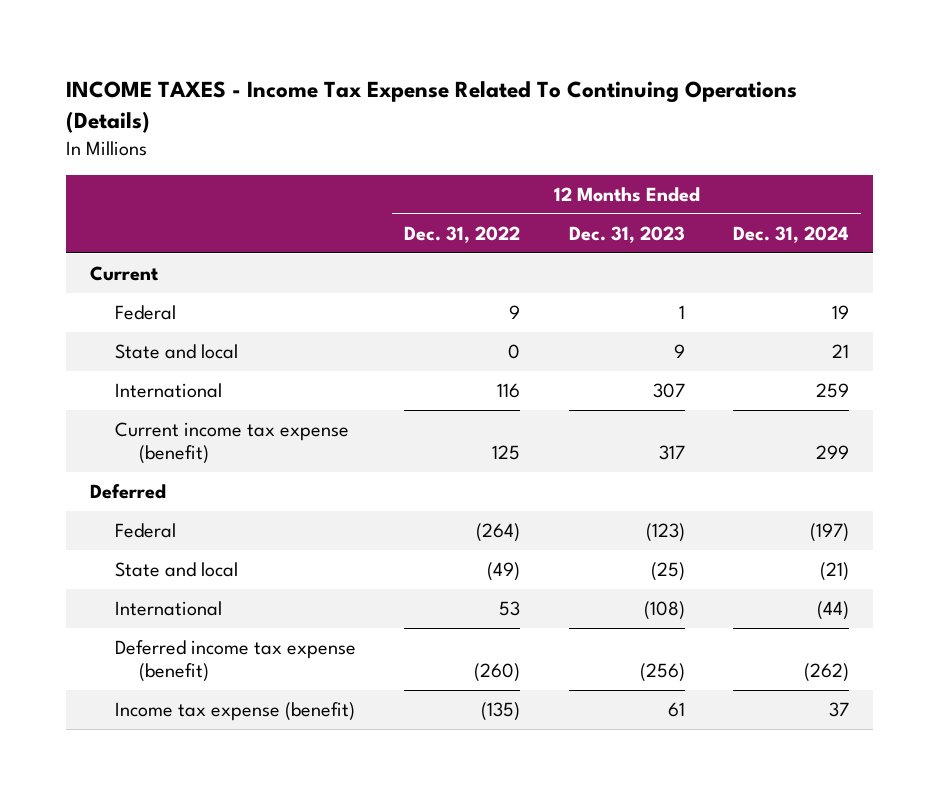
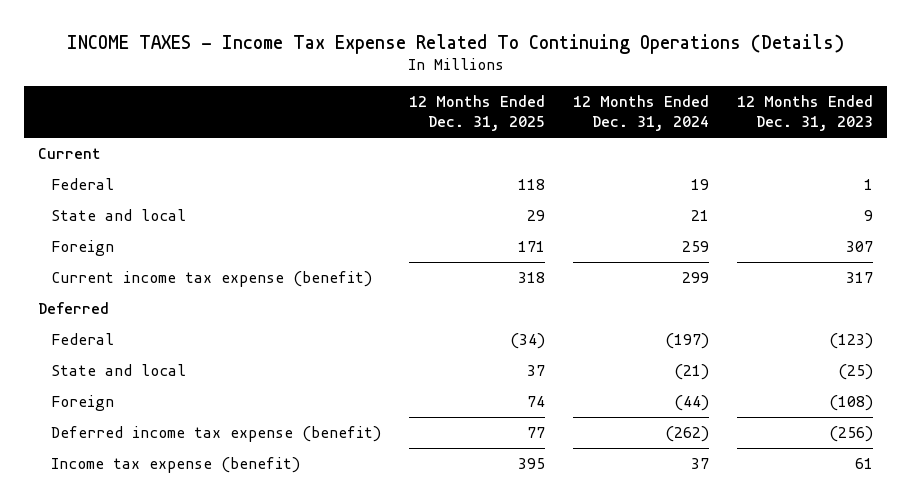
[404,225,521,243] Dec. 31, 2022 -> none
none -> [409,95,546,132] 12 Months Ended Dec. 31, 2025
[114,382,222,398] International -> [51,239,115,256] Foreign
[114,600,222,616] International -> [51,394,115,411] Foreign

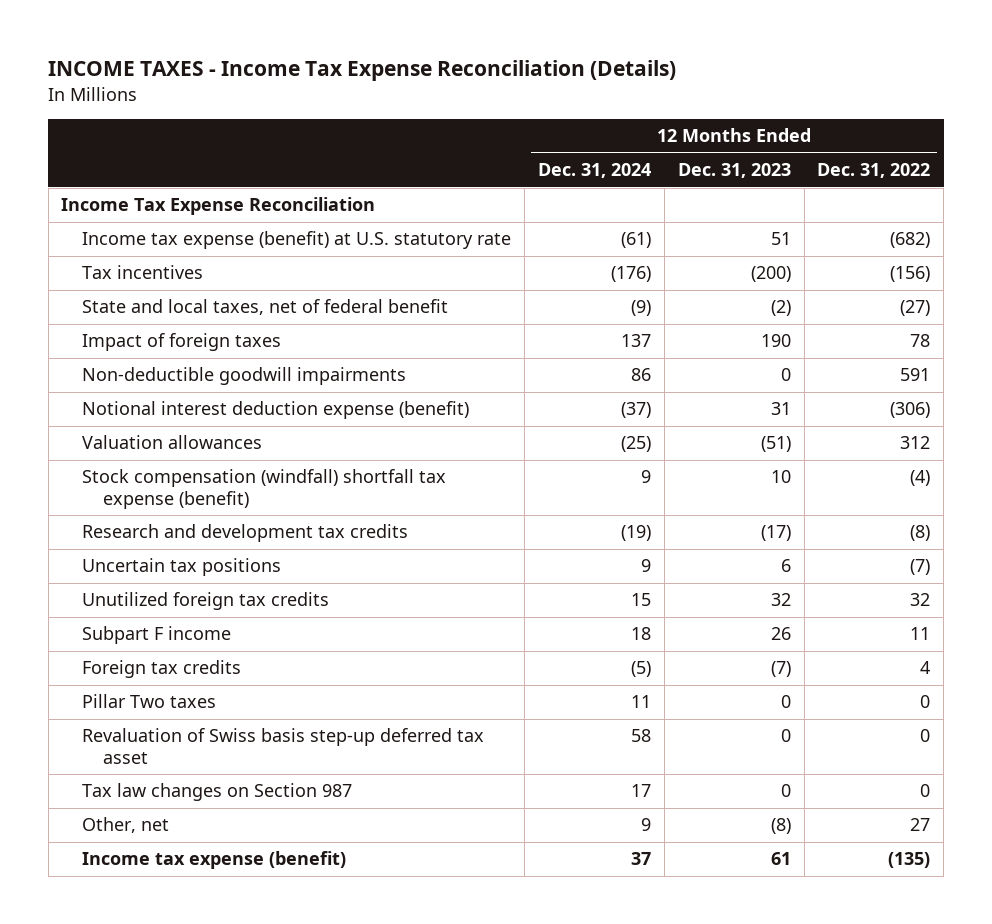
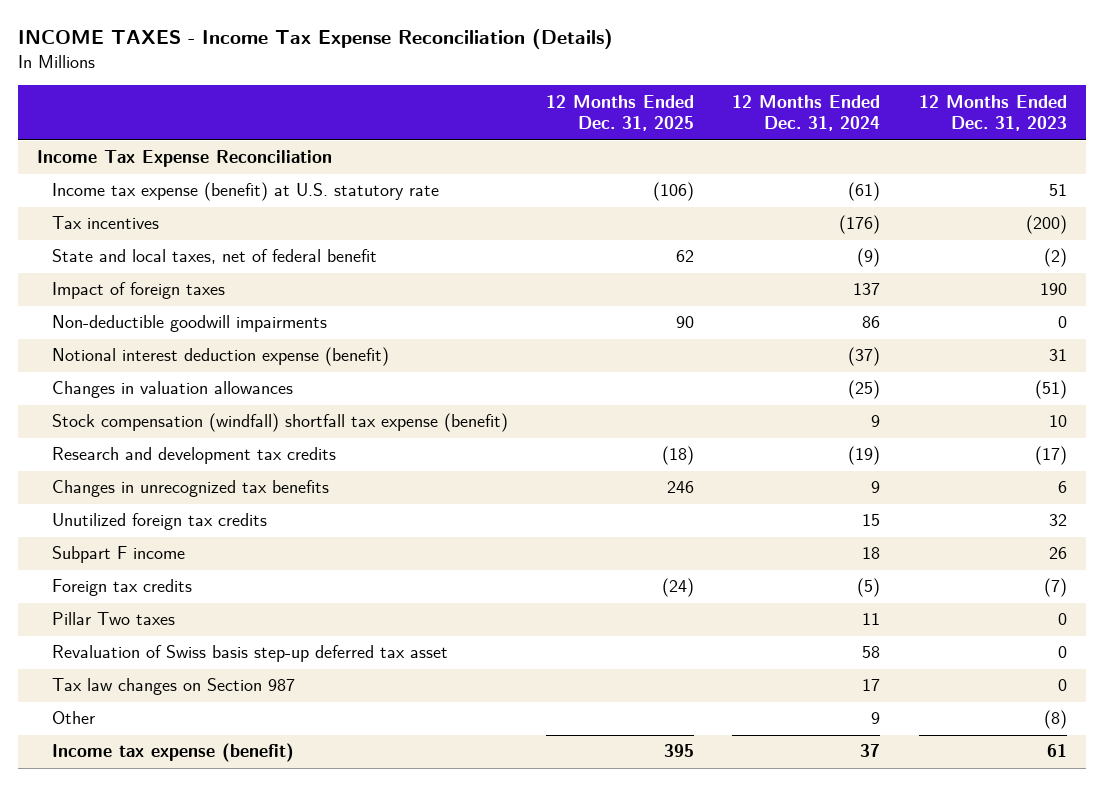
[817,163,931,179] Dec. 31, 2022 -> none
none -> [545,94,694,132] 12 Months Ended Dec. 31, 2025
[82,435,263,450] Valuation allowances -> [51,381,293,399] Changes in valuation allowances
[82,558,282,577] Uncertain tax positions -> [51,480,329,498] Changes in unrecognized tax benefits
[82,817,170,834] Other, net -> [51,711,95,725] Other

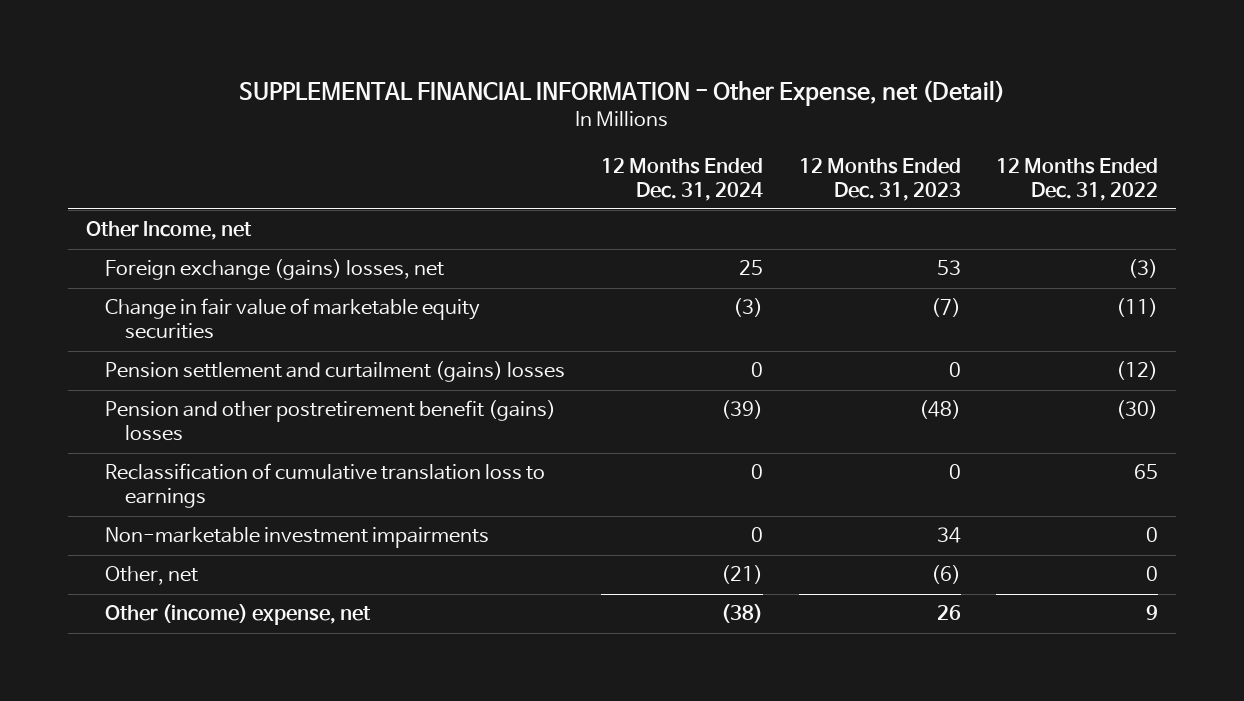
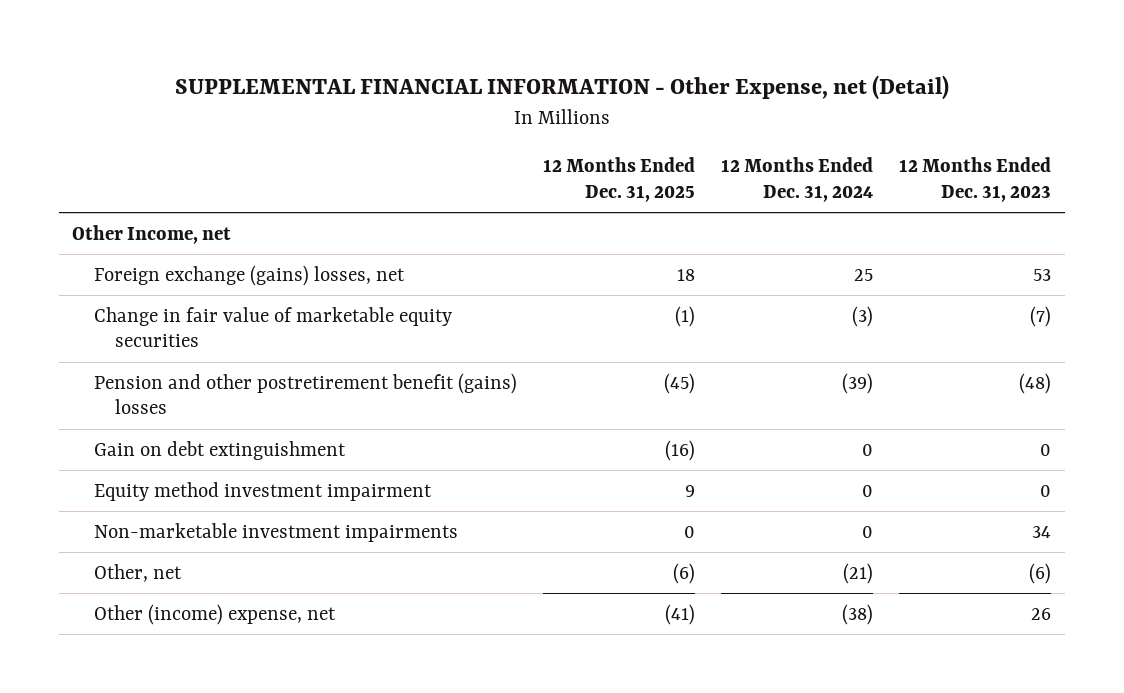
[996,157,1159,201] 12 Months Ended Dec. 31, 2022 -> none
none -> [542,157,695,203] 12 Months Ended Dec. 31, 2025
[105,361,566,383] Pension settlement and curtailment (gains) losses -> none
[105,463,546,509] Reclassification of cumulative translation loss to earnings -> none
none -> [93,440,346,460] Gain on debt extinguishment
none -> [93,481,432,501] Equity method investment impairment

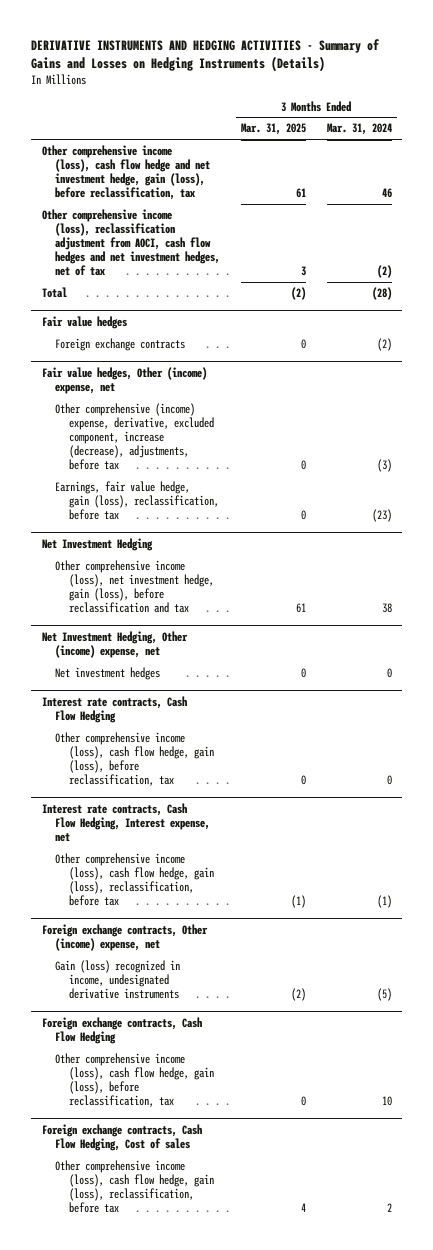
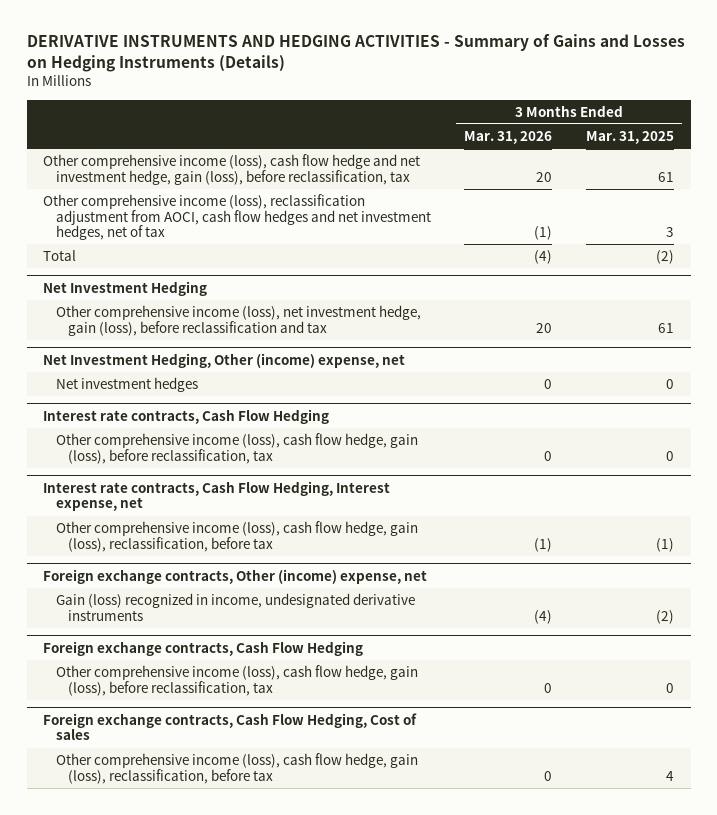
[326,123,392,136] Mar. 31, 2024 -> none
none -> [464,130,553,144] Mar. 31, 2026
[41,316,127,330] Fair value hedges -> none
[55,338,186,352] Foreign exchange contracts -> none
[41,367,207,394] Fair value hedges, Other (income) expense, net -> none
[55,403,214,470] Other comprehensive (income) expense, derivative, excluded component, increase (decrease), adjustments, before tax -> none
[55,481,219,520] Earnings, fair value hedge, gain (loss), reclassification, before tax -> none

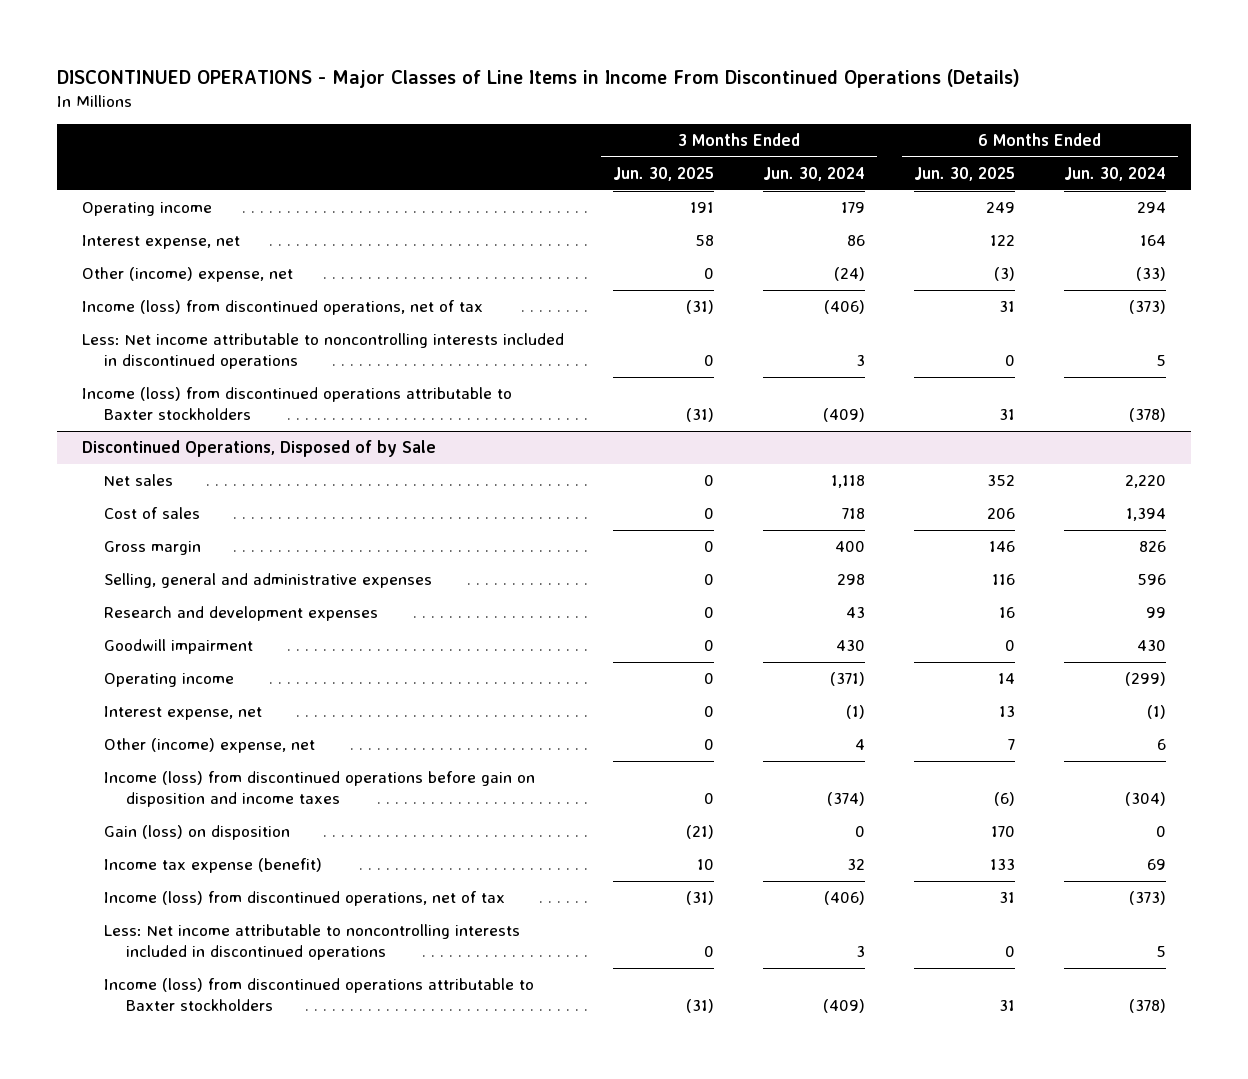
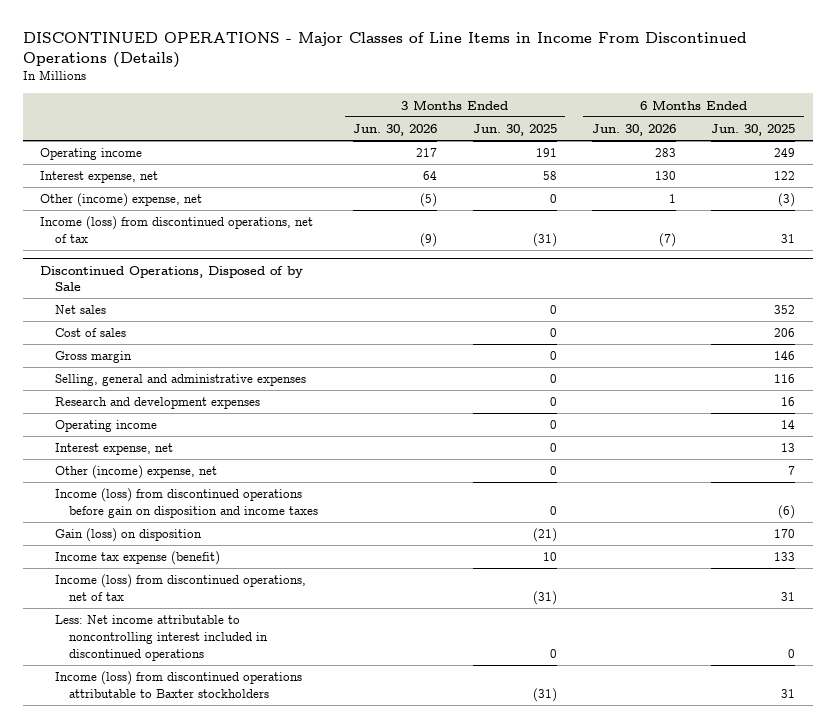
[762,166,865,181] Jun. 30, 2024 -> none
[1064,166,1167,181] Jun. 30, 2024 -> none
none -> [353,123,438,136] Jun. 30, 2026
none -> [591,123,676,136] Jun. 30, 2026
[81,333,564,370] Less: Net income attributable to noncontrolling interests included in discontinued operations -> none
[81,387,512,421] Income (loss) from discontinued operations attributable to Baxter stockholders -> none
[103,639,253,655] Goodwill impairment -> none
[103,924,520,961] Less: Net income attributable to noncontrolling interests included in discontinued operations -> [54,615,269,661] Less: Net income attributable to noncontrolling interest included in discontinued operations

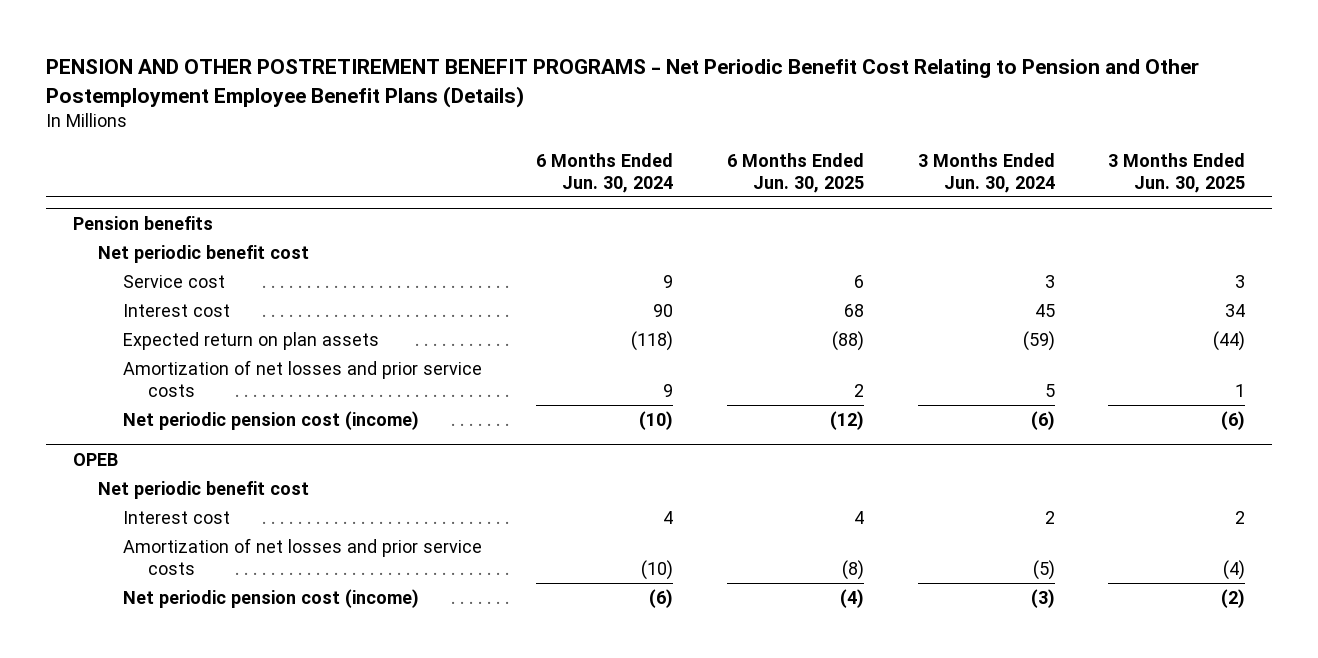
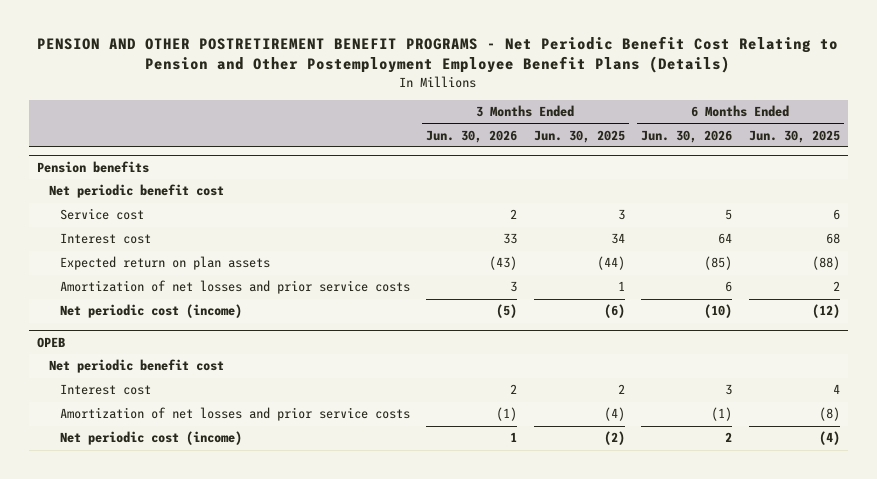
[536,152,674,193] 6 Months Ended Jun. 30, 2024 -> none
[917,152,1055,193] 3 Months Ended Jun. 30, 2024 -> none
none -> [426,129,518,143] Jun. 30, 2026
none -> [641,129,733,143] Jun. 30, 2026
[123,411,420,431] Net periodic pension cost (income) -> [59,304,242,319] Net periodic cost (income)
[123,589,420,609] Net periodic pension cost (income) -> [59,431,242,446] Net periodic cost (income)

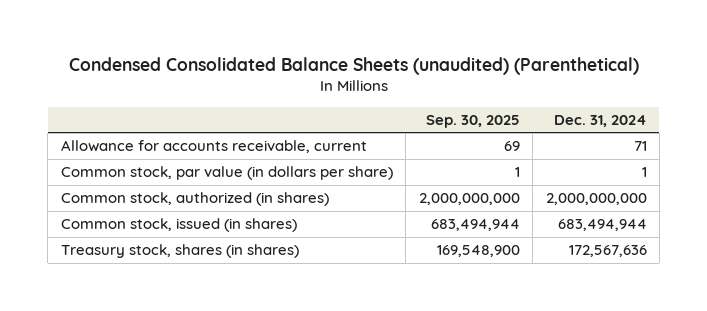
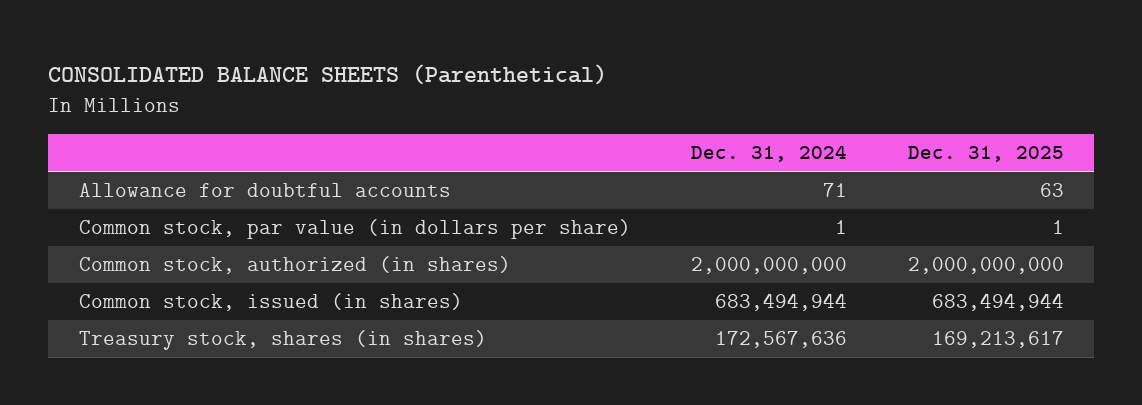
[68,57,639,76] Condensed Consolidated Balance Sheets (unaudited) (Parenthetical) -> [48,64,608,86] CONSOLIDATED BALANCE SHEETS (Parenthetical)
[425,114,520,128] Sep. 30, 2025 -> none
none -> [907,146,1064,163] Dec. 31, 2025
[60,140,367,154] Allowance for accounts receivable, current -> [78,183,451,198] Allowance for doubtful accounts

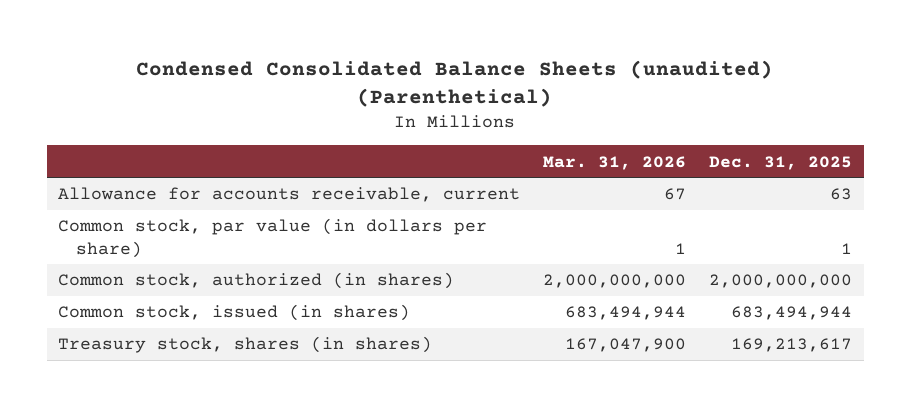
[48,64,608,86] CONSOLIDATED BALANCE SHEETS (Parenthetical) -> [136,59,774,107] Condensed Consolidated Balance Sheets (unaudited) (Parenthetical)
[691,145,848,163] Dec. 31, 2024 -> none
none -> [543,155,687,170] Mar. 31, 2026
[78,183,451,198] Allowance for doubtful accounts -> [58,187,521,203] Allowance for accounts receivable, current

